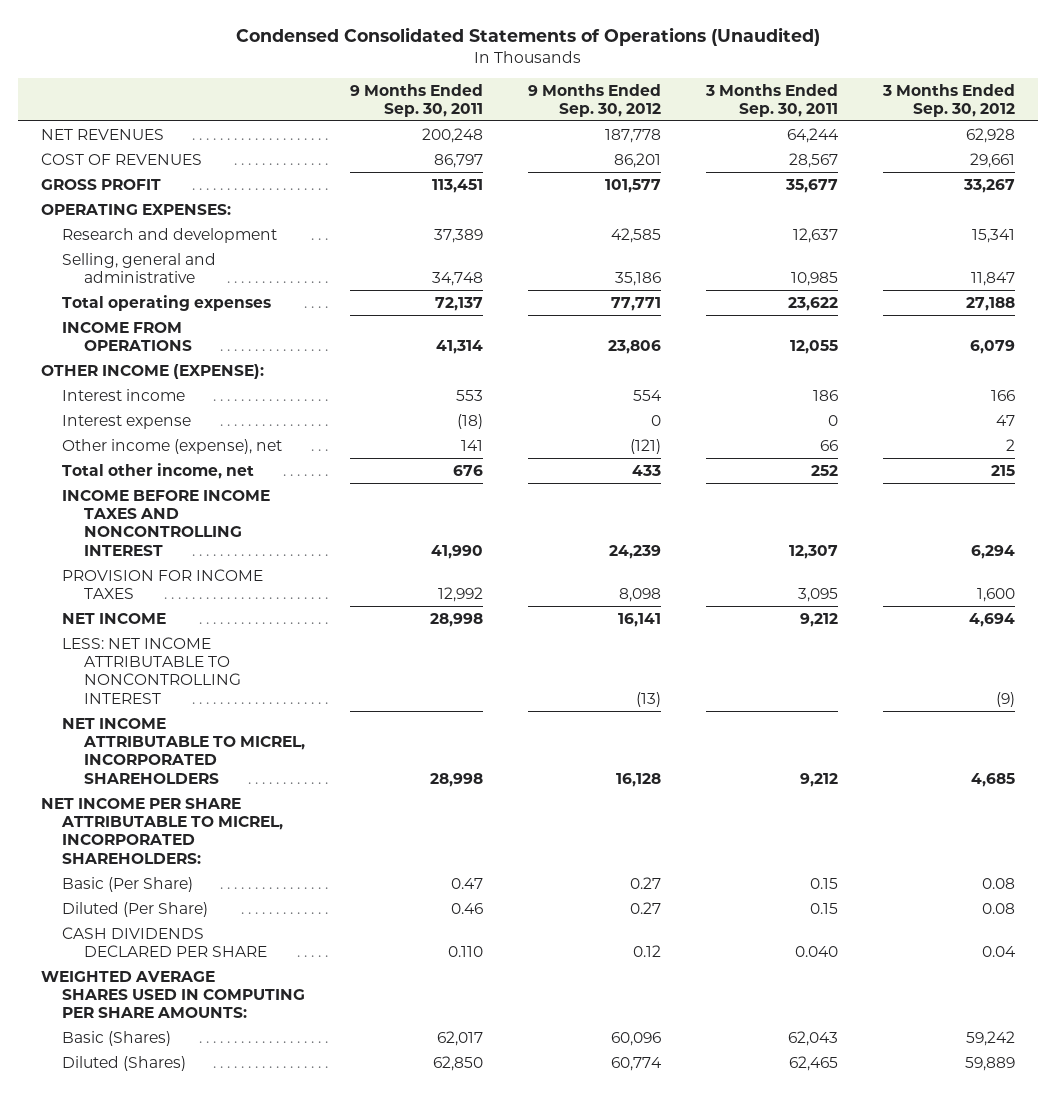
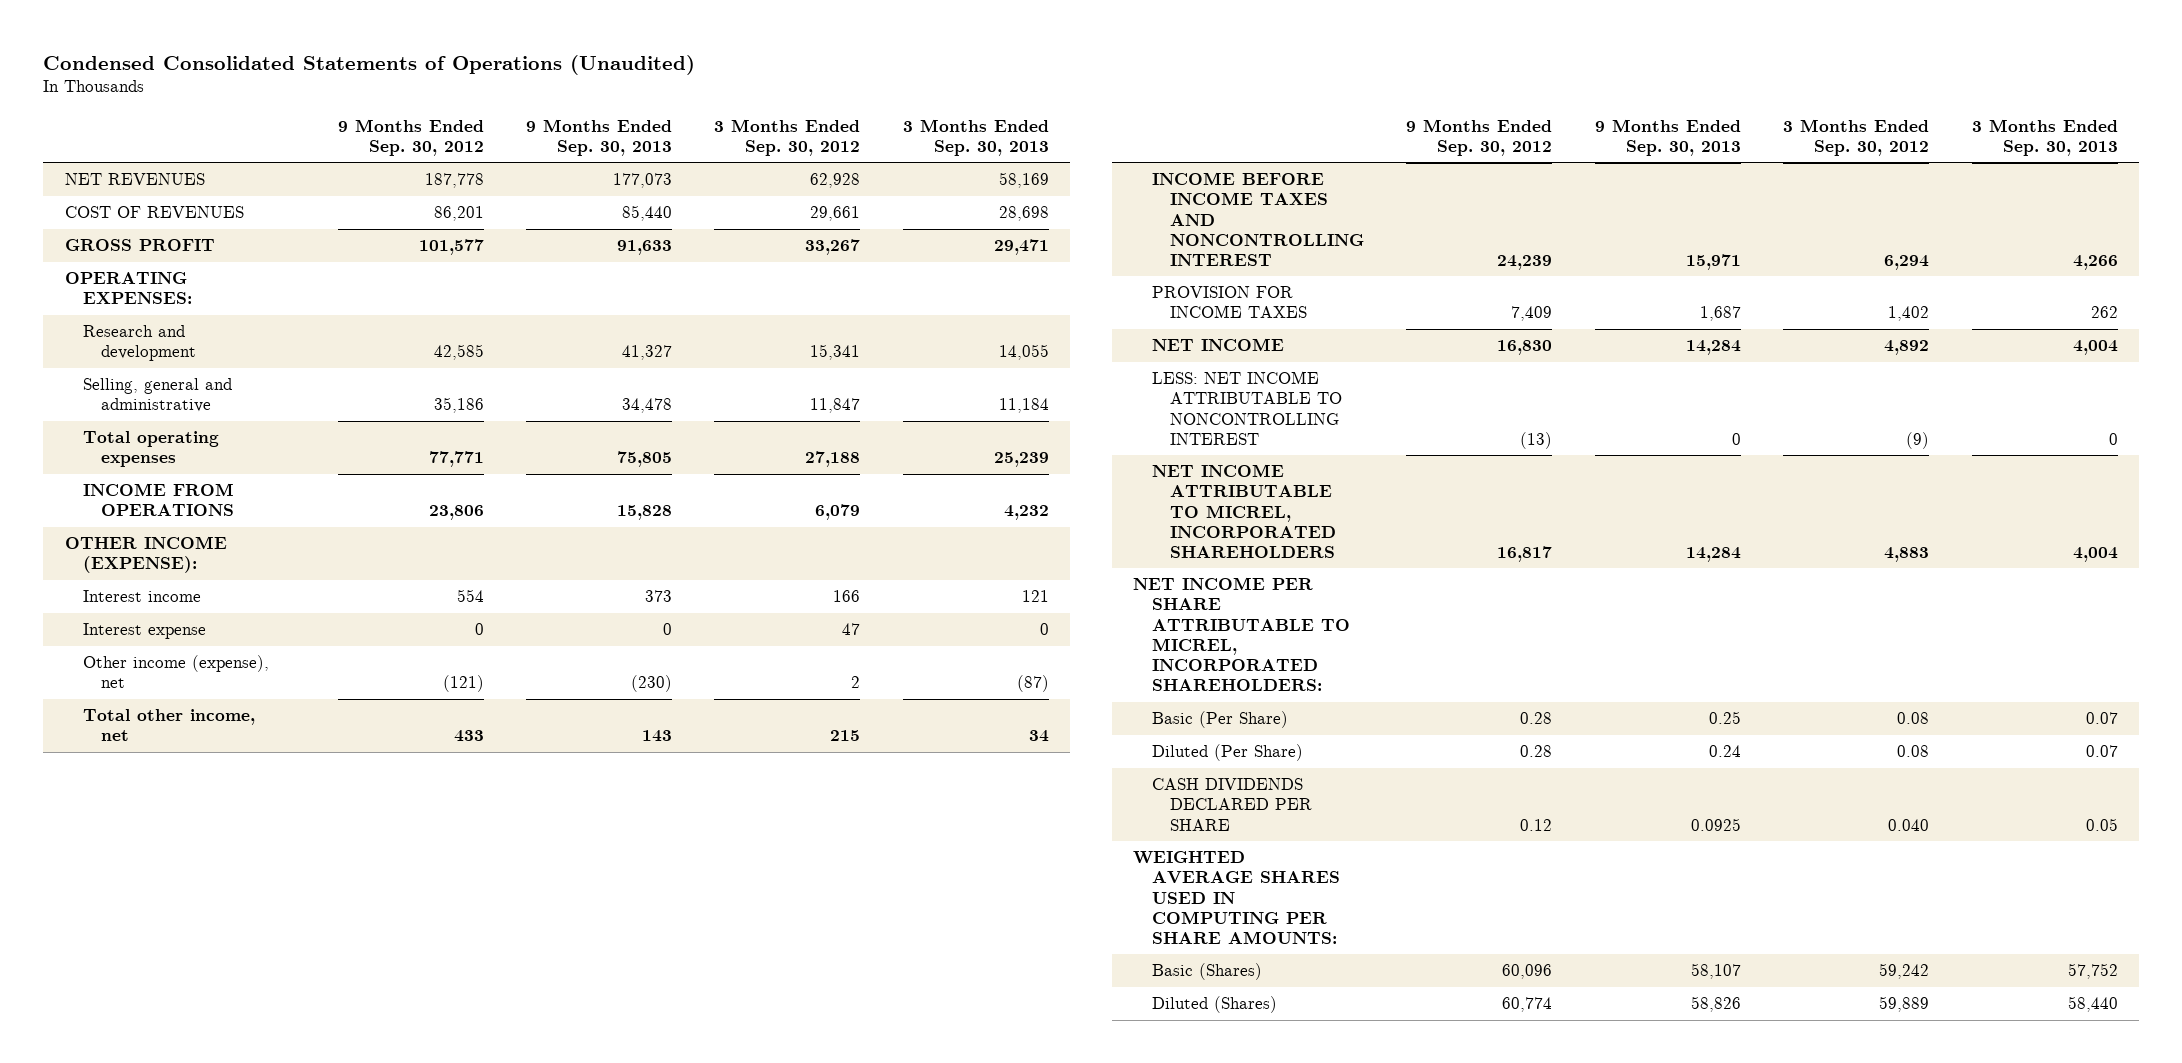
[350,83,484,117] 9 Months Ended Sep. 30, 2011 -> none
[705,83,839,117] 3 Months Ended Sep. 30, 2011 -> none
none -> [526,118,673,156] 9 Months Ended Sep. 30, 2013
none -> [902,118,1049,156] 3 Months Ended Sep. 30, 2013
[619,588,662,603] 8,098 -> [1511,306,1553,322] 7,409
[977,588,1016,603] 1,600 -> [1888,306,1930,322] 1,402
[618,612,662,627] 16,141 -> [1497,340,1553,356] 16,830
[969,612,1016,627] 4,694 -> [1884,340,1930,356] 4,892
[616,772,662,787] 16,128 -> [1497,545,1553,562] 16,817
[971,772,1016,787] 4,685 -> [1884,546,1930,562] 4,883
[630,876,662,889] 0.27 -> [1520,712,1553,725] 0.28
[630,901,662,914] 0.27 -> [1520,745,1553,758] 0.28
[982,946,1017,958] 0.04 -> [1888,818,1930,831] 0.040

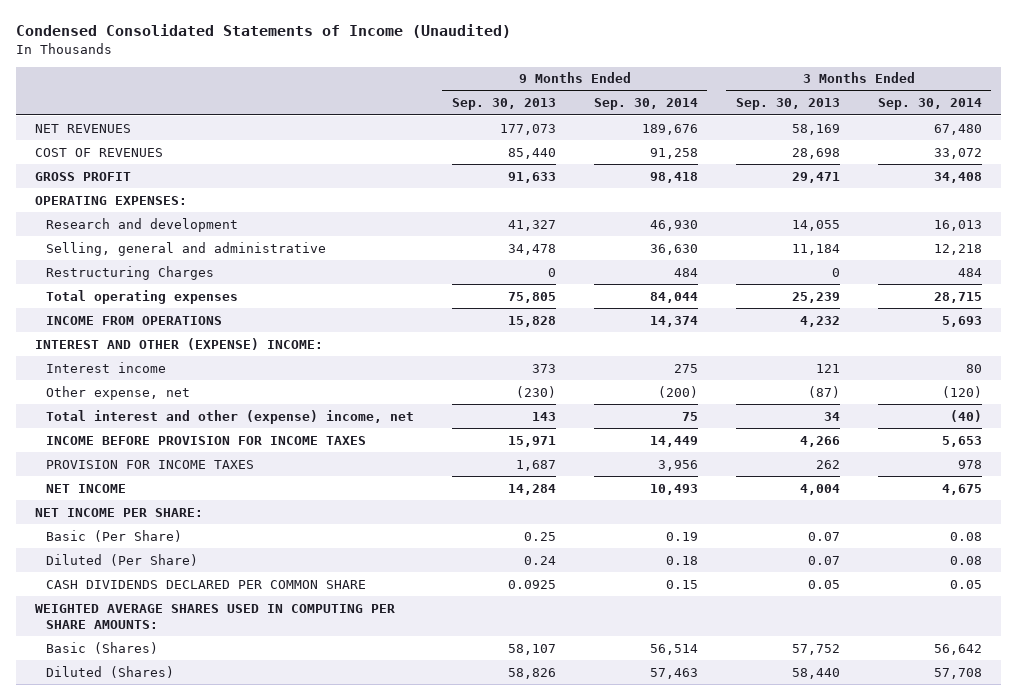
[43,54,696,75] Condensed Consolidated Statements of Operations (Unaudited) -> [15,24,511,39] Condensed Consolidated Statements of Income (Unaudited)
[337,118,484,156] 9 Months Ended Sep. 30, 2012 -> none
[714,118,861,156] 3 Months Ended Sep. 30, 2012 -> none
none -> [593,98,698,111] Sep. 30, 2014
none -> [877,98,982,111] Sep. 30, 2014
none -> [45,265,214,280] Restructuring Charges
[64,536,227,574] OTHER INCOME (EXPENSE): -> [34,337,323,350] INTEREST AND OTHER (EXPENSE) INCOME:
[82,623,206,640] Interest expense -> none
[82,655,269,689] Other income (expense), net -> [45,385,190,400] Other expense, net
[82,709,255,742] Total other income, net -> [45,409,414,424] Total interest and other (expense) income, net
[1151,172,1365,266] INCOME BEFORE INCOME TAXES AND NONCONTROLLING INTEREST -> [45,435,366,445] INCOME BEFORE PROVISION FOR INCOME TAXES
[1151,371,1343,445] LESS: NET INCOME ATTRIBUTABLE TO NONCONTROLLING INTEREST -> none
[1151,464,1337,558] NET INCOME ATTRIBUTABLE TO MICREL, INCORPORATED SHAREHOLDERS -> none
[1133,577,1350,692] NET INCOME PER SHARE ATTRIBUTABLE TO MICREL, INCORPORATED SHAREHOLDERS: -> [34,507,203,517] NET INCOME PER SHARE:
[1151,778,1313,831] CASH DIVIDENDS DECLARED PER SHARE -> [45,579,366,589] CASH DIVIDENDS DECLARED PER COMMON SHARE

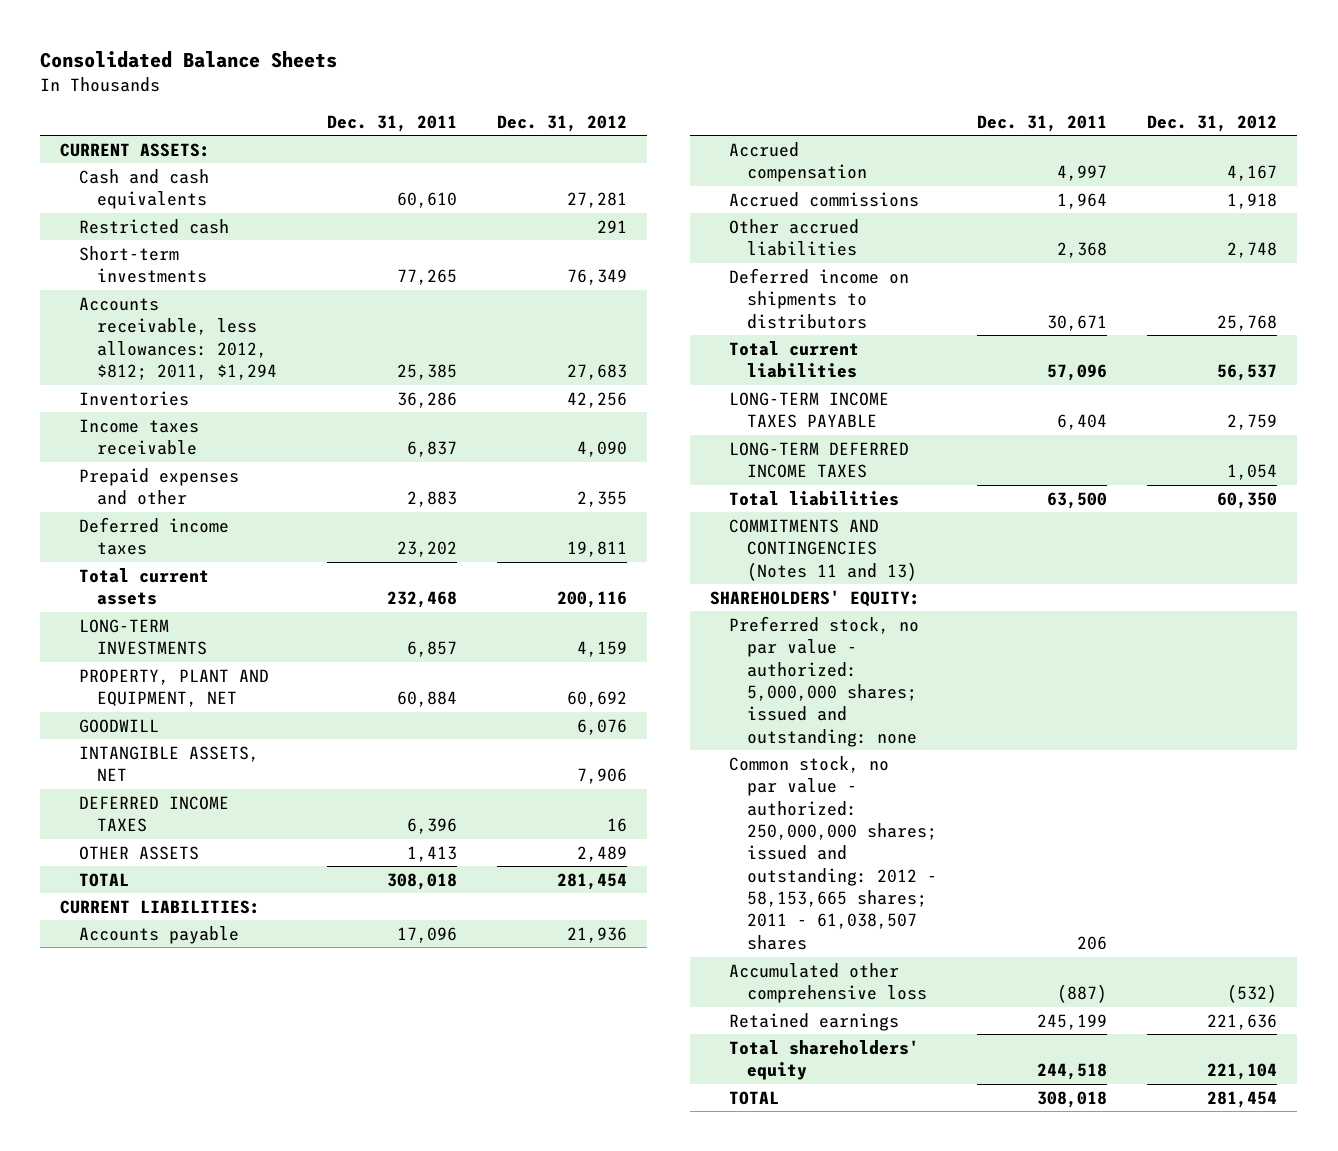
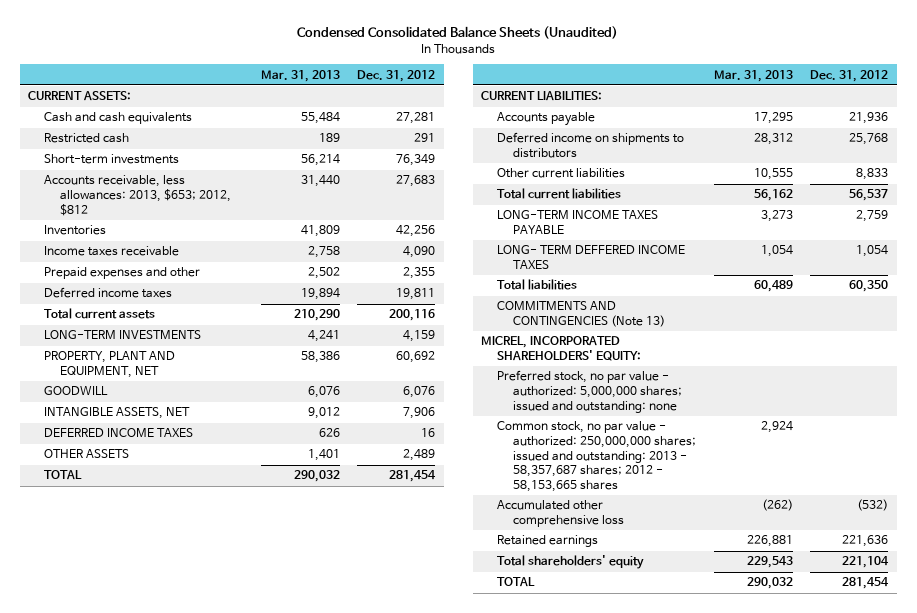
[40,51,338,69] Consolidated Balance Sheets -> [297,26,619,40] Condensed Consolidated Balance Sheets (Unaudited)
[326,114,457,132] Dec. 31, 2011 -> none
none -> [260,69,340,82] Mar. 31, 2013
[78,296,277,380] Accounts receivable, less allowances: 2012, $812; 2011, $1,294 -> [44,175,232,216] Accounts receivable, less allowances: 2013, $653; 2012, $812
[728,141,868,183] Accrued compensation -> none
[728,191,919,207] Accrued commissions -> none
[728,218,859,257] Other accrued liabilities -> none
none -> [497,168,626,179] Other current liabilities
[728,441,909,479] LONG-TERM DEFERRED INCOME TAXES -> [497,245,686,270] LONG- TERM DEFFERED INCOME TAXES
[728,518,918,581] COMMITMENTS AND CONTINGENCIES (Notes 11 and 13) -> [497,301,666,328] COMMITMENTS AND CONTINGENCIES (Note 13)
[710,589,921,607] SHAREHOLDERS' EQUITY: -> [481,336,642,362] MICREL, INCORPORATED SHAREHOLDERS' EQUITY:
[728,755,938,950] Common stock, no par value - authorized: 250,000,000 shares; issued and outstanding: 2012 - 58,153,665 shares; 2011 - 61,038,507 shares -> [497,421,697,493] Common stock, no par value - authorized: 250,000,000 shares; issued and outstanding: 2013 - 58,357,687 shares; 2012 - 58,153,665 shares

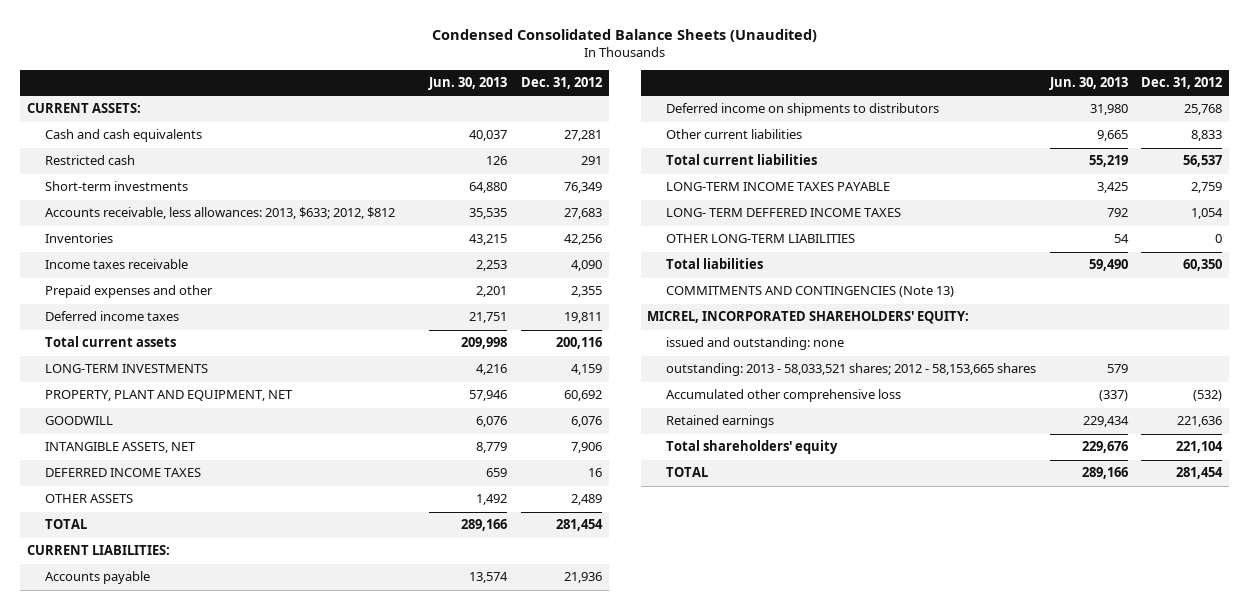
[260,69,340,82] Mar. 31, 2013 -> none
none -> [428,77,508,91] Jun. 30, 2013
[44,175,232,216] Accounts receivable, less allowances: 2013, $653; 2012, $812 -> [45,207,396,220] Accounts receivable, less allowances: 2013, $633; 2012, $812
none -> [666,234,856,244] OTHER LONG-TERM LIABILITIES
[497,370,683,413] Preferred stock, no par value - authorized: 5,000,000 shares; issued and outstanding: none -> [666,337,845,351] issued and outstanding: none
[497,421,697,493] Common stock, no par value - authorized: 250,000,000 shares; issued and outstanding: 2013 - 58,357,687 shares; 2012 - 58,153,665 shares -> [666,363,1037,377] outstanding: 2013 - 58,033,521 shares; 2012 - 58,153,665 shares

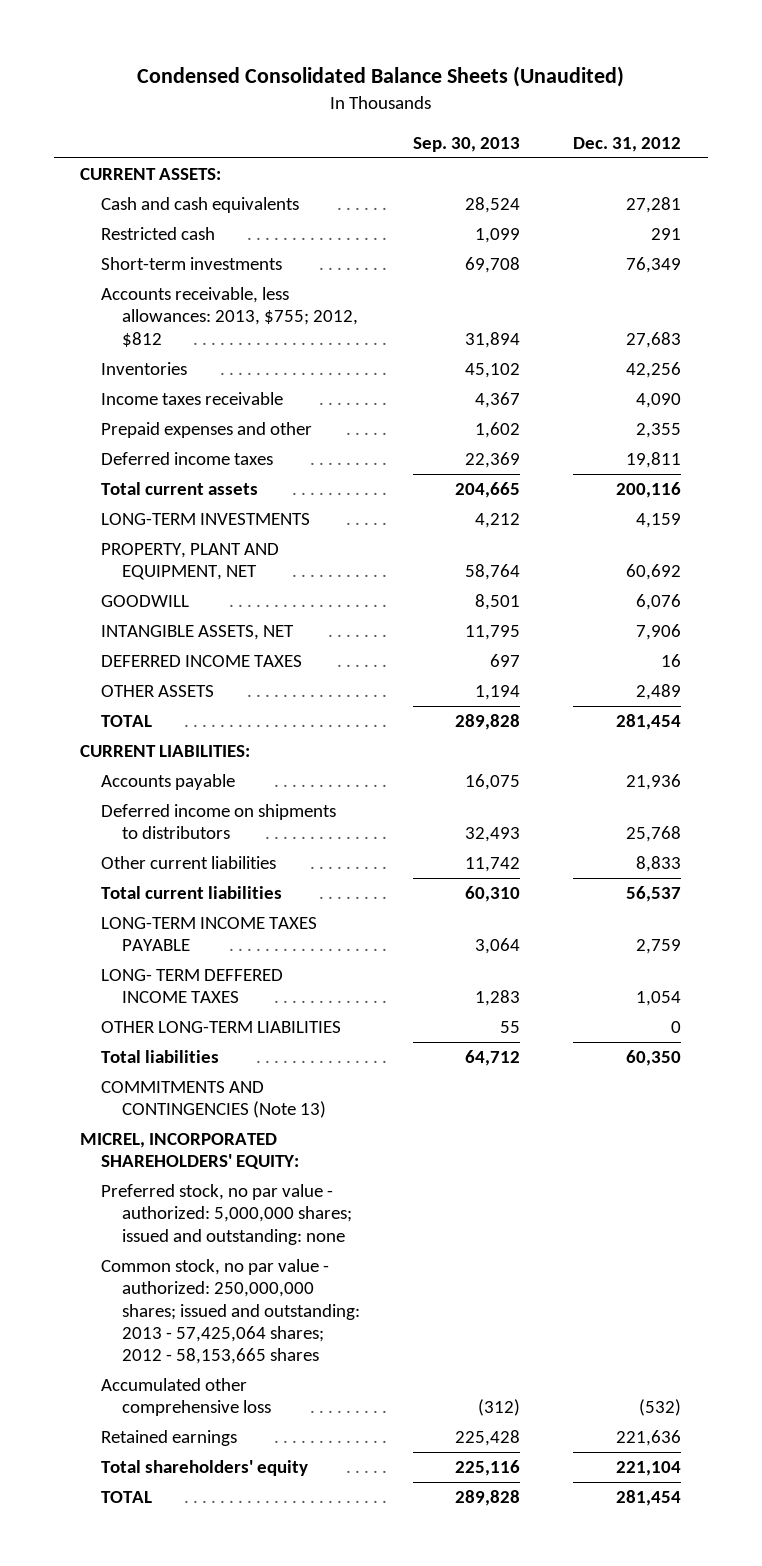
[428,77,508,91] Jun. 30, 2013 -> none
none -> [413,136,521,152] Sep. 30, 2013
[45,207,396,220] Accounts receivable, less allowances: 2013, $633; 2012, $812 -> [101,287,359,347] Accounts receivable, less allowances: 2013, $755; 2012, $812
[666,337,845,351] issued and outstanding: none -> [101,1184,353,1245] Preferred stock, no par value - authorized: 5,000,000 shares; issued and outstanding: none
[666,363,1037,377] outstanding: 2013 - 58,033,521 shares; 2012 - 58,153,665 shares -> [101,1259,361,1365] Common stock, no par value - authorized: 250,000,000 shares; issued and outstanding: 2013 - 57,425,064 shares; 2012 - 58,153,665 shares

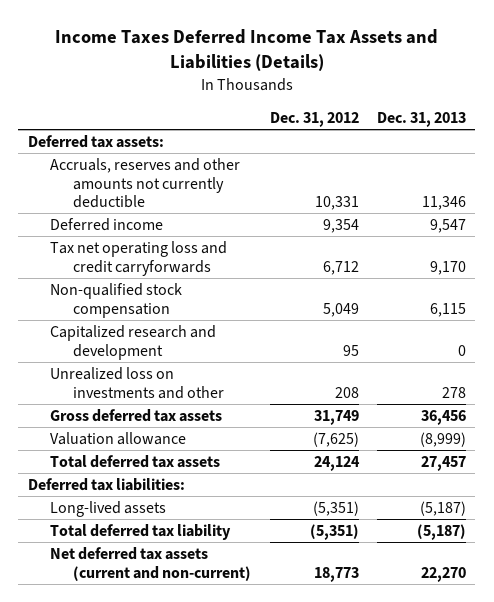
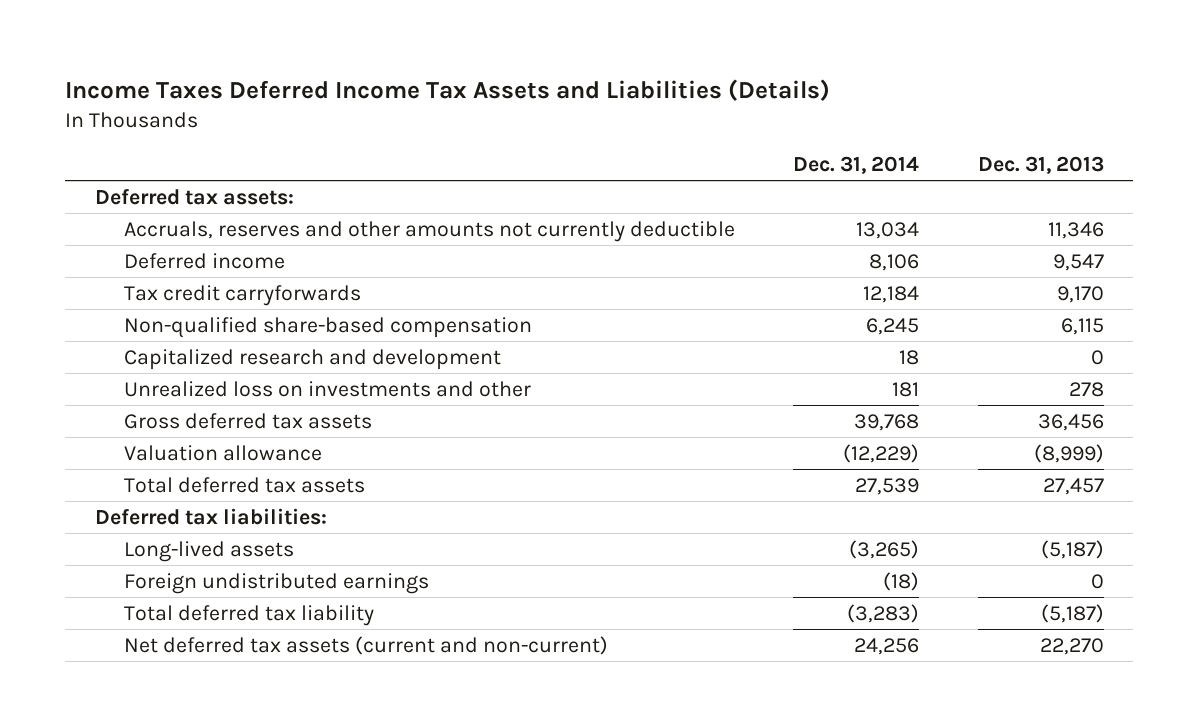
[269,112,359,128] Dec. 31, 2012 -> none
none -> [793,156,920,175] Dec. 31, 2014
[50,240,228,276] Tax net operating loss and credit carryforwards -> [123,284,361,306] Tax credit carryforwards
[50,282,183,318] Non-qualified stock compensation -> [123,316,532,338] Non-qualified share-based compensation
none -> [123,572,429,594] Foreign undistributed earnings

